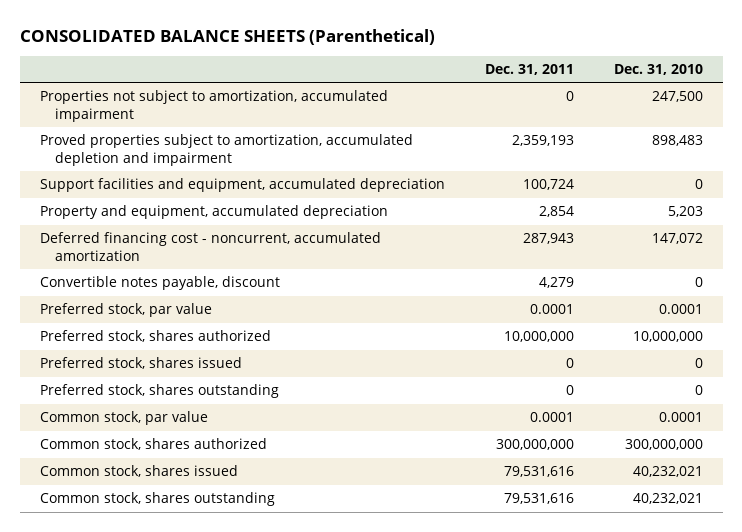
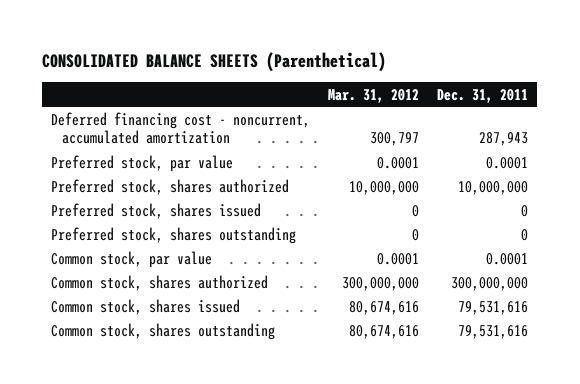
[613,64,703,76] Dec. 31, 2010 -> none
none -> [328,88,420,103] Mar. 31, 2012
[39,90,388,123] Properties not subject to amortization, accumulated impairment -> none
[39,134,413,167] Proved properties subject to amortization, accumulated depletion and impairment -> none
[39,178,445,193] Support facilities and equipment, accumulated depreciation -> none
[39,205,388,220] Property and equipment, accumulated depreciation -> none
[39,276,280,291] Convertible notes payable, discount -> none

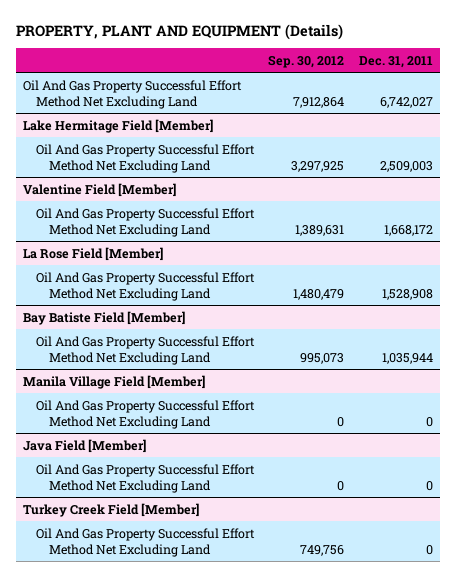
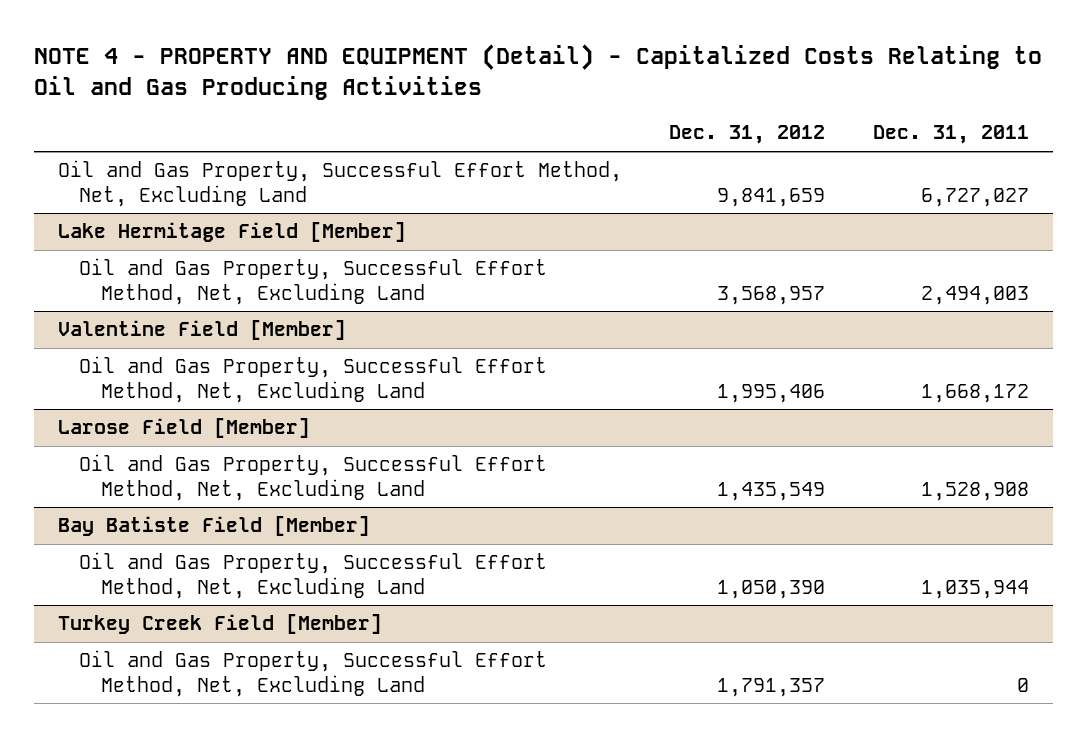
[15,23,343,40] PROPERTY, PLANT AND EQUIPMENT (Details) -> [34,44,1043,100] NOTE 4 - PROPERTY AND EQUIPMENT (Detail) - Capitalized Costs Relating to Oil and Gas Producing Activities
[268,54,345,68] Sep. 30, 2012 -> none
none -> [669,125,826,145] Dec. 31, 2012
[23,79,243,109] Oil And Gas Property Successful Effort Method Net Excluding Land -> [57,160,622,207] Oil and Gas Property, Successful Effort Method, Net, Excluding Land
[379,96,433,108] 6,742,027 -> [920,187,1029,207] 6,727,027
[35,143,255,173] Oil And Gas Property Successful Effort Method Net Excluding Land -> [79,258,548,305] Oil and Gas Property, Successful Effort Method, Net, Excluding Land
[379,160,433,172] 2,509,003 -> [920,285,1029,305] 2,494,003
[23,246,164,261] La Rose Field [Member] -> none
[35,207,255,237] Oil And Gas Property Successful Effort Method Net Excluding Land -> [79,356,548,403] Oil and Gas Property, Successful Effort Method, Net, Excluding Land
none -> [57,418,310,439] Larose Field [Member]
[35,271,255,301] Oil And Gas Property Successful Effort Method Net Excluding Land -> [79,454,548,501] Oil and Gas Property, Successful Effort Method, Net, Excluding Land
[23,374,206,389] Manila Village Field [Member] -> none
[35,399,255,429] Oil And Gas Property Successful Effort Method Net Excluding Land -> none
[23,438,147,453] Java Field [Member] -> none
[35,463,255,493] Oil And Gas Property Successful Effort Method Net Excluding Land -> none
[35,335,255,365] Oil And Gas Property Successful Effort Method Net Excluding Land -> [79,552,548,599] Oil and Gas Property, Successful Effort Method, Net, Excluding Land
[35,527,255,557] Oil And Gas Property Successful Effort Method Net Excluding Land -> [79,650,548,697] Oil and Gas Property, Successful Effort Method, Net, Excluding Land

